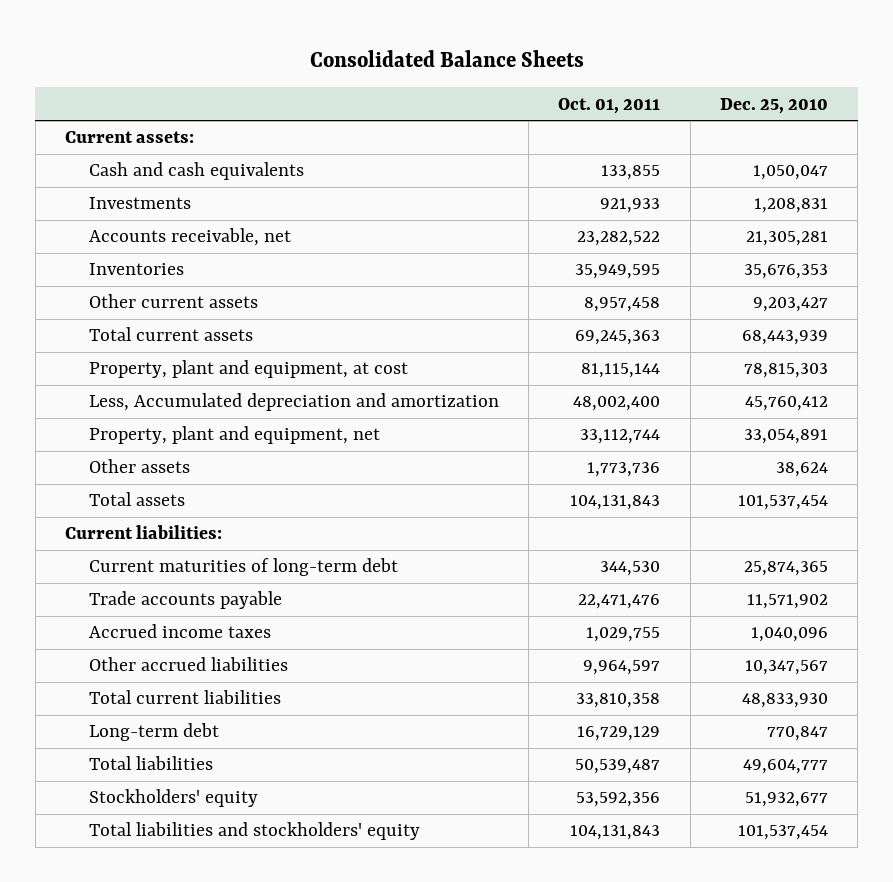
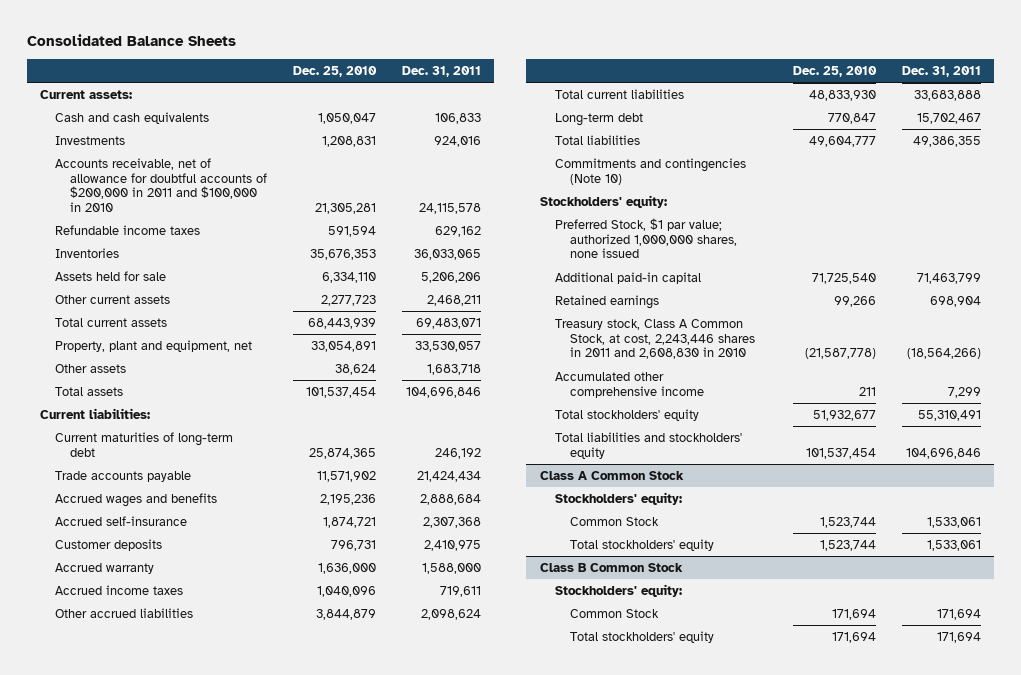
[558,97,661,114] Oct. 01, 2011 -> none
none -> [402,65,482,77] Dec. 31, 2011
[88,228,291,247] Accounts receivable, net -> [54,157,267,213] Accounts receivable, net of allowance for doubtful accounts of $200,000 in 2011 and $100,000 in 2010
none -> [54,224,200,235] Refundable income taxes
none -> [54,270,166,281] Assets held for sale
[753,297,829,313] 9,203,427 -> [321,294,377,306] 2,277,723
[88,360,408,379] Property, plant and equipment, at cost -> none
[88,393,499,412] Less, Accumulated depreciation and amortization -> none
none -> [54,492,217,507] Accrued wages and benefits
none -> [54,515,187,526] Accrued self-insurance
none -> [54,538,162,551] Customer deposits
none -> [54,562,154,574] Accrued warranty
[745,660,829,676] 10,347,567 -> [316,608,377,620] 3,844,879
none -> [554,157,746,185] Commitments and contingencies (Note 10)
none -> [539,194,667,208] Stockholders' equity:
none -> [554,217,737,259] Preferred Stock, $1 par value; authorized 1,000,000 shares, none issued
none -> [554,271,701,284] Additional paid-in capital
none -> [554,294,659,309] Retained earnings
none -> [554,318,755,360] Treasury stock, Class A Common Stock, at cost, 2,243,446 shares in 2011 and 2,608,830 in 2010
none -> [554,371,704,398] Accumulated other comprehensive income
[88,789,258,808] Stockholders' equity -> [554,408,699,421] Total stockholders' equity
none -> [539,470,684,480] Class A Common Stock
none -> [554,491,682,505] Stockholders' equity:
none -> [569,516,659,526] Common Stock
none -> [569,538,714,551] Total stockholders' equity
none -> [539,562,683,572] Class B Common Stock
none -> [554,583,682,597] Stockholders' equity:
none -> [569,608,659,618] Common Stock
none -> [569,630,714,643] Total stockholders' equity

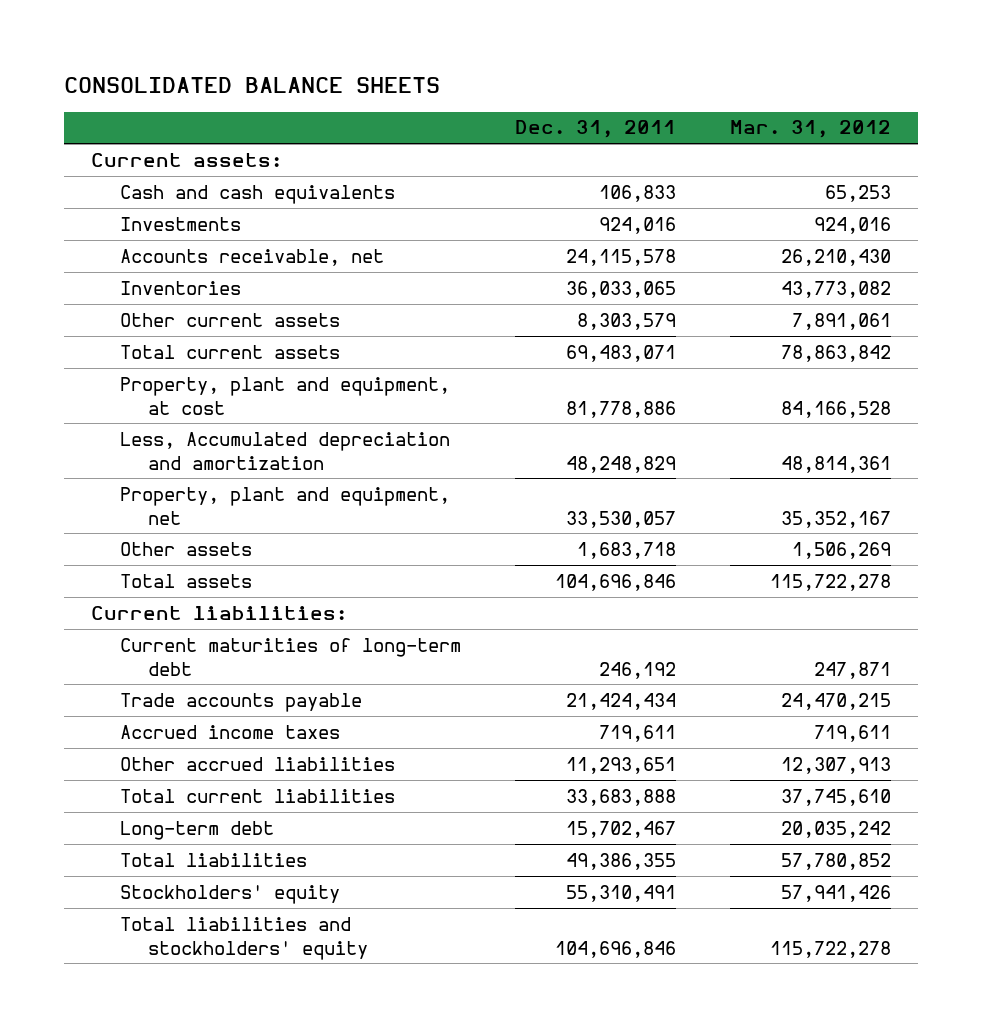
[26,34,236,47] Consolidated Balance Sheets -> [64,77,441,94] CONSOLIDATED BALANCE SHEETS
[293,65,378,77] Dec. 25, 2010 -> none
none -> [729,120,891,139] Mar. 31, 2012
[54,224,200,235] Refundable income taxes -> none
[54,157,267,213] Accounts receivable, net of allowance for doubtful accounts of $200,000 in 2011 and $100,000 in 2010 -> [119,248,384,266] Accounts receivable, net
[54,270,166,281] Assets held for sale -> none
[427,294,482,306] 2,468,211 -> [576,312,676,330] 8,303,579
none -> [119,376,450,415] Property, plant and equipment, at cost
none -> [119,431,450,470] Less, Accumulated depreciation and amortization
[54,492,217,507] Accrued wages and benefits -> none
[54,515,187,526] Accrued self-insurance -> none
[54,538,162,551] Customer deposits -> none
[54,562,154,574] Accrued warranty -> none
[421,608,482,620] 2,098,624 -> [565,756,676,774] 11,293,651
[554,157,746,185] Commitments and contingencies (Note 10) -> none
[539,194,667,208] Stockholders' equity: -> none
[554,217,737,259] Preferred Stock, $1 par value; authorized 1,000,000 shares, none issued -> none
[554,271,701,284] Additional paid-in capital -> none
[554,294,659,309] Retained earnings -> none
[554,318,755,360] Treasury stock, Class A Common Stock, at cost, 2,243,446 shares in 2011 and 2,608,830 in 2010 -> none
[554,371,704,398] Accumulated other comprehensive income -> none
[554,408,699,421] Total stockholders' equity -> [119,884,340,904] Stockholders' equity
[539,470,684,480] Class A Common Stock -> none
[554,491,682,505] Stockholders' equity: -> none
[569,516,659,526] Common Stock -> none
[569,538,714,551] Total stockholders' equity -> none
[539,562,683,572] Class B Common Stock -> none
[554,583,682,597] Stockholders' equity: -> none
[569,608,659,618] Common Stock -> none
[569,630,714,643] Total stockholders' equity -> none

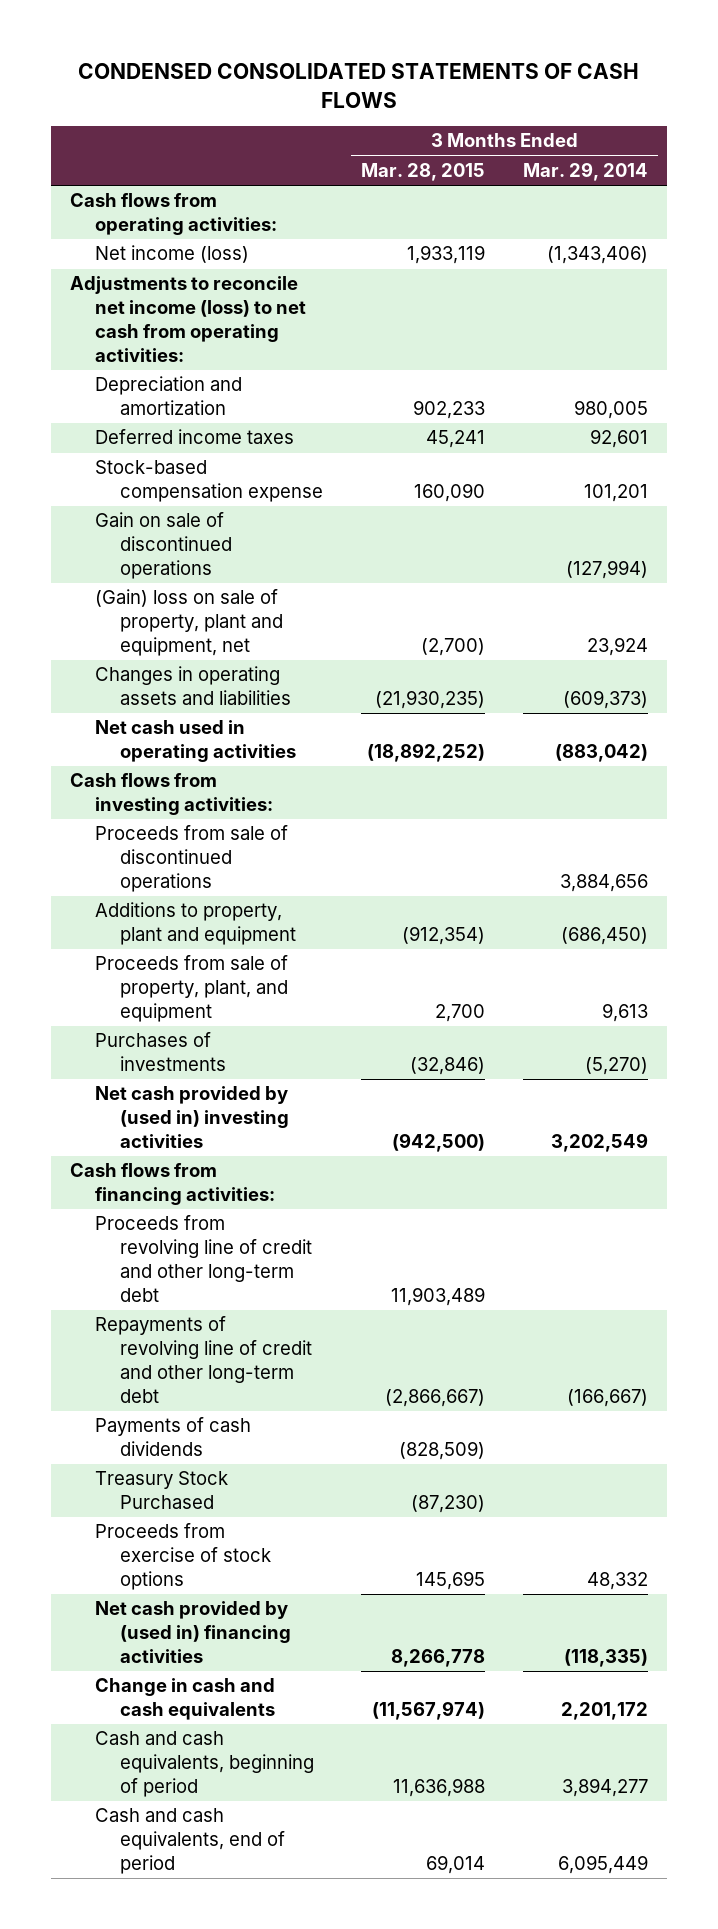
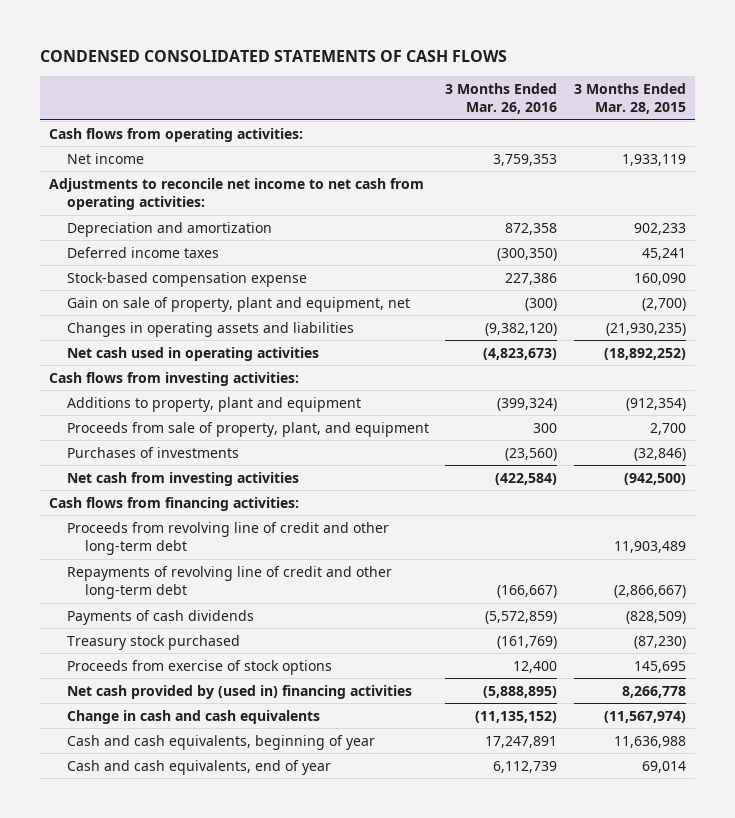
[523,161,649,181] Mar. 29, 2014 -> none
none -> [445,83,558,115] 3 Months Ended Mar. 26, 2016
[94,245,249,264] Net income (loss) -> [66,152,144,164] Net income
[69,276,306,362] Adjustments to reconcile net income (loss) to net cash from operating activities: -> [48,177,424,210] Adjustments to reconcile net income to net cash from operating activities:
[94,512,232,580] Gain on sale of discontinued operations -> none
[94,589,283,657] (Gain) loss on sale of property, plant and equipment, net -> [66,296,410,312] Gain on sale of property, plant and equipment, net
[94,825,288,893] Proceeds from sale of discontinued operations -> none
[94,1086,289,1149] Net cash provided by (used in) investing activities -> [66,471,299,486] Net cash from investing activities
[94,1471,228,1510] Treasury Stock Purchased -> [66,634,240,650] Treasury stock purchased
[94,1731,314,1798] Cash and cash equivalents, beginning of period -> [66,734,375,750] Cash and cash equivalents, beginning of year
[94,1808,285,1875] Cash and cash equivalents, end of period -> [66,759,331,775] Cash and cash equivalents, end of year

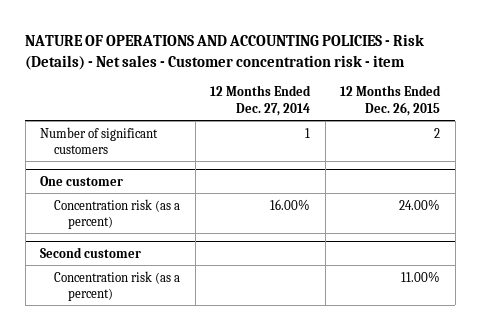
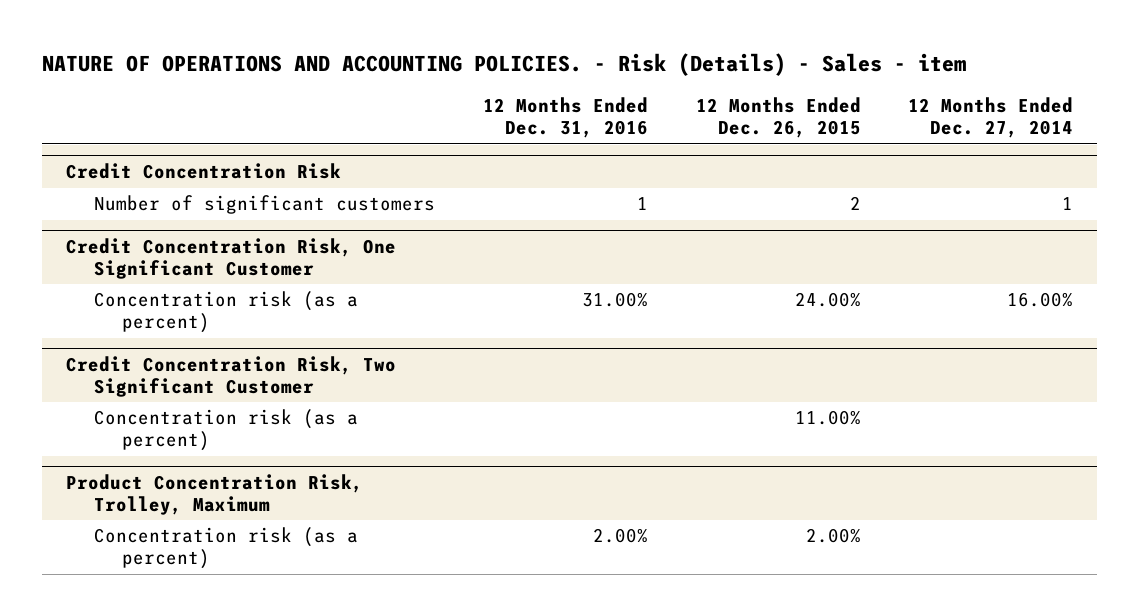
[25,34,425,70] NATURE OF OPERATIONS AND ACCOUNTING POLICIES - Risk (Details) - Net sales - Customer concentration risk - item -> [42,53,967,77] NATURE OF OPERATIONS AND ACCOUNTING POLICIES. - Risk (Details) - Sales - item
none -> [482,97,648,139] 12 Months Ended Dec. 31, 2016
none -> [66,163,342,180] Credit Concentration Risk
[40,175,124,186] One customer -> none
none -> [66,238,397,279] Credit Concentration Risk, One Significant Customer
[40,246,142,258] Second customer -> none
none -> [66,356,397,397] Credit Concentration Risk, Two Significant Customer
none -> [66,474,364,515] Product Concentration Risk, Trolley, Maximum
none -> [94,527,359,570] Concentration risk (as a percent)

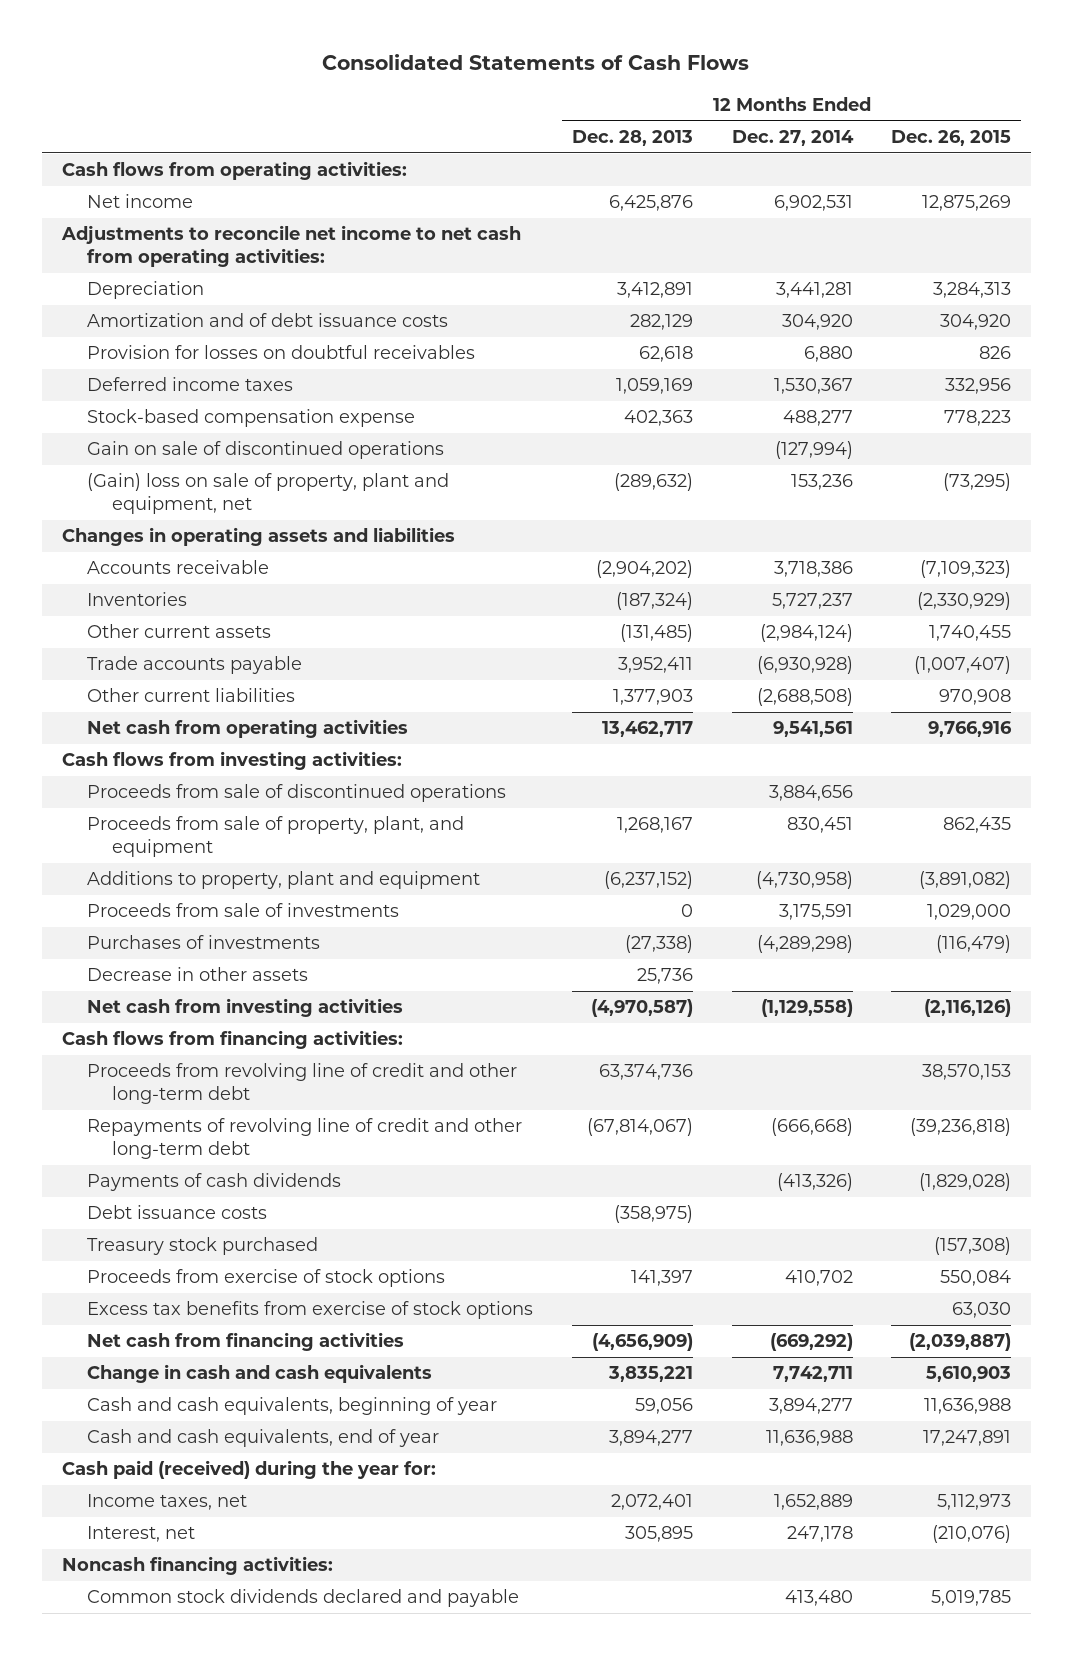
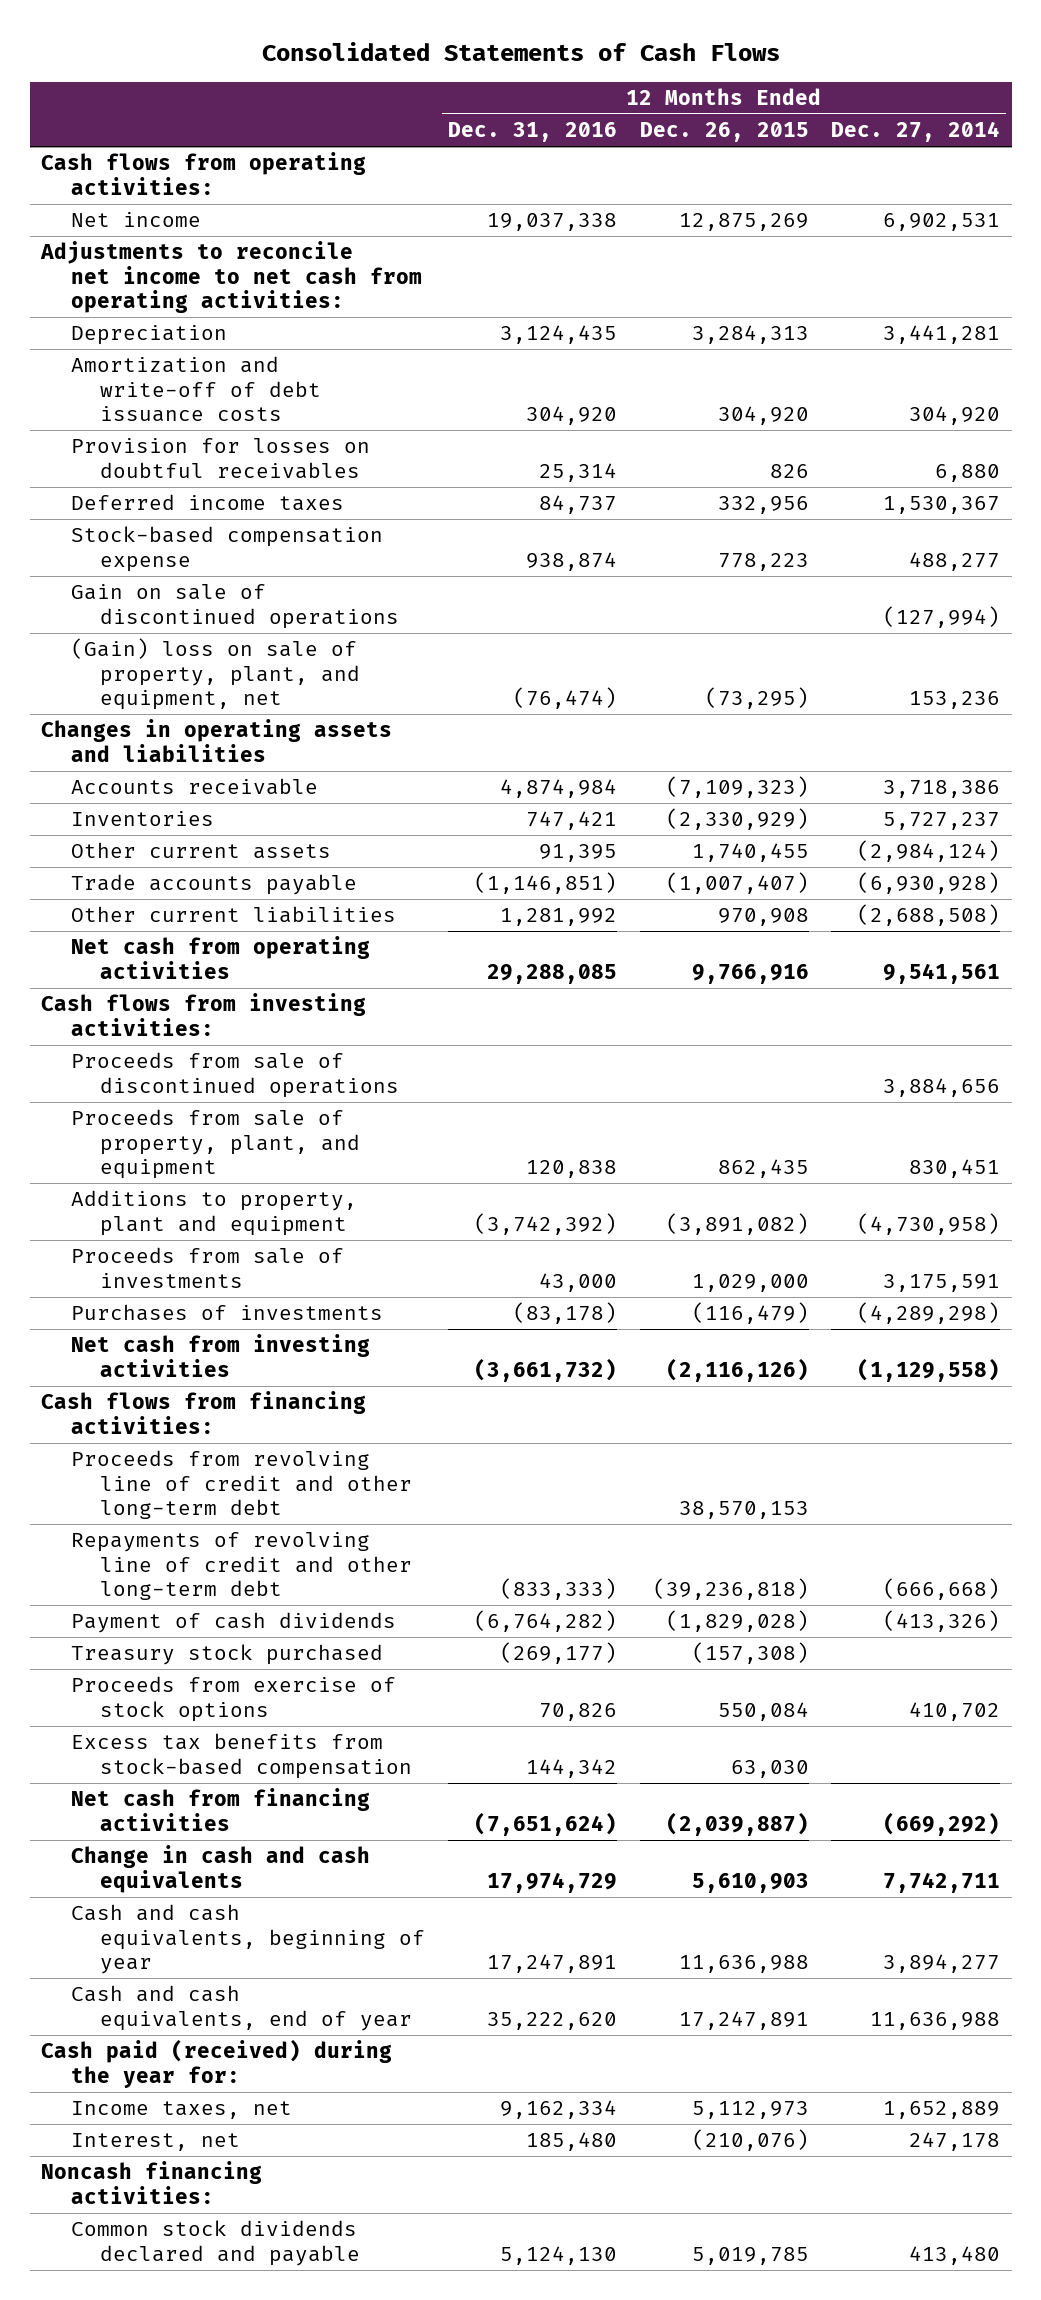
[571,129,693,146] Dec. 28, 2013 -> none
none -> [447,122,617,143] Dec. 31, 2016
[86,313,448,328] Amortization and of debt issuance costs -> [70,356,322,423] Amortization and write-off of debt issuance costs
[86,473,449,515] (Gain) loss on sale of property, plant and equipment, net -> [70,638,361,711] (Gain) loss on sale of property, plant, and equipment, net
[86,967,308,982] Decrease in other assets -> none
[86,1205,267,1220] Debt issuance costs -> none
[86,1173,341,1192] Payments of cash dividends -> [70,1612,396,1634] Payment of cash dividends
[86,1301,533,1320] Excess tax benefits from exercise of stock options -> [70,1733,413,1779] Excess tax benefits from stock-based compensation

